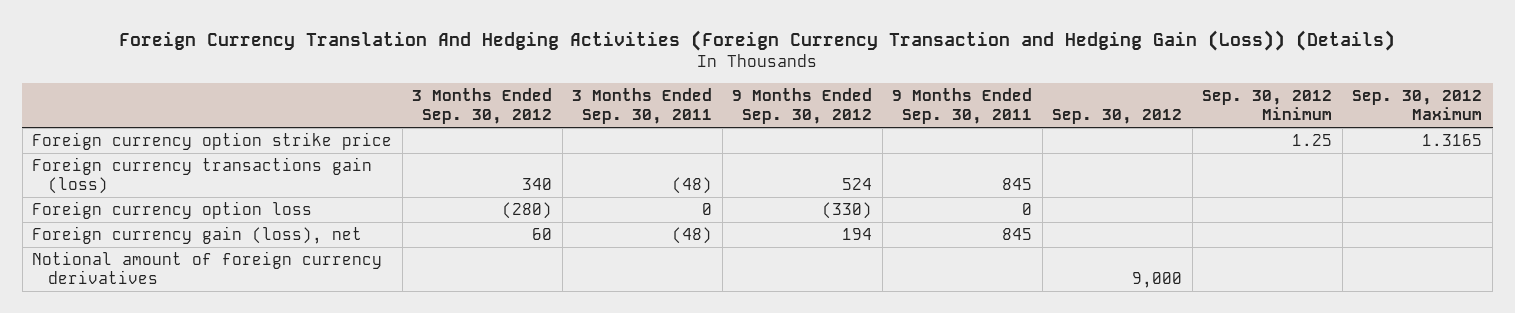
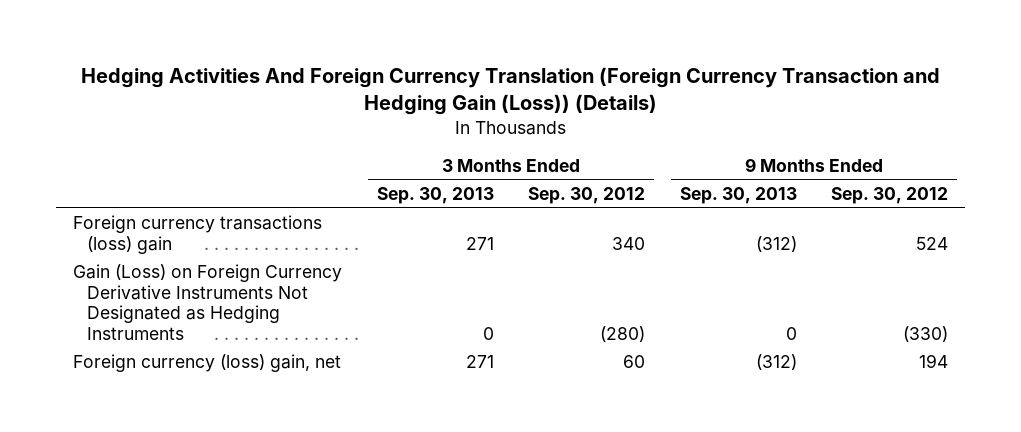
[119,30,1396,52] Foreign Currency Translation And Hedging Activities (Foreign Currency Transaction and Hedging Gain (Loss)) (Details) -> [80,67,940,116] Hedging Activities And Foreign Currency Translation (Foreign Currency Transaction and Hedging Gain (Loss)) (Details)
[572,87,713,125] 3 Months Ended Sep. 30, 2011 -> none
[892,87,1033,125] 9 Months Ended Sep. 30, 2011 -> none
[1052,109,1183,125] Sep. 30, 2012 -> none
[1202,89,1333,121] Sep. 30, 2012 Minimum -> none
[1352,89,1483,121] Sep. 30, 2012 Maximum -> none
none -> [376,186,494,204] Sep. 30, 2013
none -> [679,186,797,204] Sep. 30, 2013
[32,131,393,150] Foreign currency option strike price -> none
[32,250,383,285] Notional amount of foreign currency derivatives -> none
[32,156,373,195] Foreign currency transactions gain (loss) -> [73,215,323,254] Foreign currency transactions (loss) gain
[32,200,313,219] Foreign currency option loss -> [73,264,343,340] Gain (Loss) on Foreign Currency Derivative Instruments Not Designated as Hedging Instruments
[32,225,363,244] Foreign currency gain (loss), net -> [73,354,342,373] Foreign currency (loss) gain, net

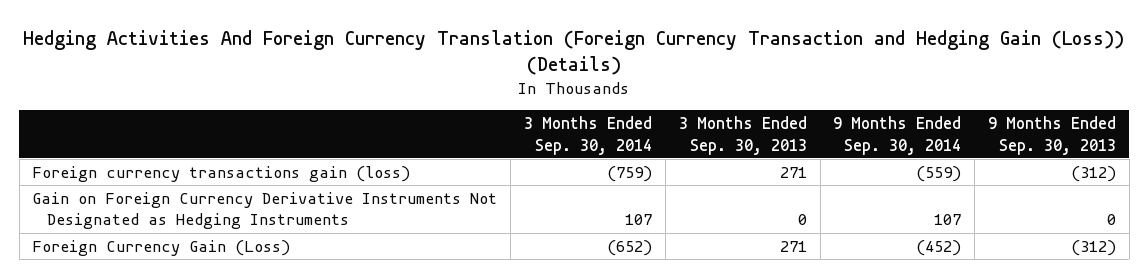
[528,186,646,204] Sep. 30, 2012 -> none
[831,186,949,204] Sep. 30, 2012 -> none
none -> [524,116,653,155] 3 Months Ended Sep. 30, 2014
none -> [833,116,962,155] 9 Months Ended Sep. 30, 2014
[73,215,323,254] Foreign currency transactions (loss) gain -> [32,165,411,182] Foreign currency transactions gain (loss)
[73,264,343,340] Gain (Loss) on Foreign Currency Derivative Instruments Not Designated as Hedging Instruments -> [32,191,498,230] Gain on Foreign Currency Derivative Instruments Not Designated as Hedging Instruments
[73,354,342,373] Foreign currency (loss) gain, net -> [32,239,291,256] Foreign Currency Gain (Loss)

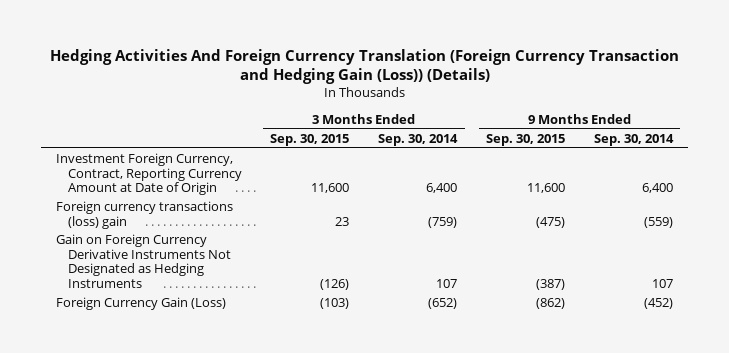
[678,116,807,155] 3 Months Ended Sep. 30, 2013 -> none
[988,116,1117,155] 9 Months Ended Sep. 30, 2013 -> none
none -> [270,133,350,146] Sep. 30, 2015
none -> [486,133,566,146] Sep. 30, 2015
none -> [55,152,242,196] Investment Foreign Currency, Contract, Reporting Currency Amount at Date of Origin
[32,165,411,182] Foreign currency transactions gain (loss) -> [55,200,233,229] Foreign currency transactions (loss) gain

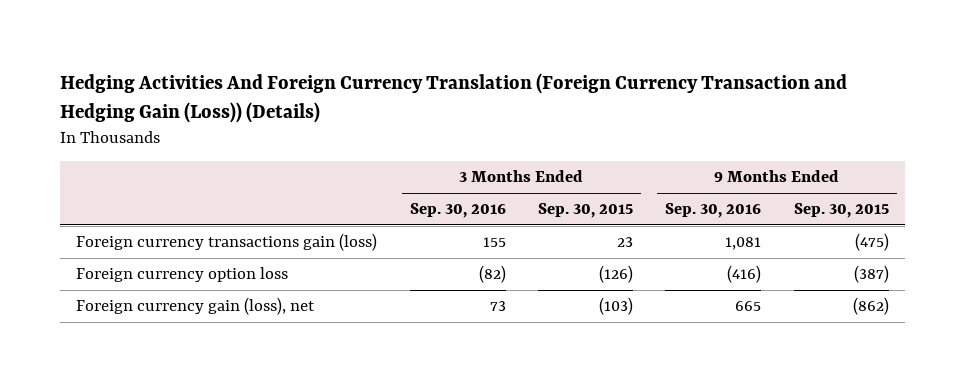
[378,133,459,146] Sep. 30, 2014 -> none
[594,133,675,146] Sep. 30, 2014 -> none
none -> [409,203,506,219] Sep. 30, 2016
none -> [665,203,762,219] Sep. 30, 2016
[55,152,242,196] Investment Foreign Currency, Contract, Reporting Currency Amount at Date of Origin -> none
[55,200,233,229] Foreign currency transactions (loss) gain -> [76,233,378,252] Foreign currency transactions gain (loss)
[55,233,231,288] Gain on Foreign Currency Derivative Instruments Not Designated as Hedging Instruments -> [76,267,289,283] Foreign currency option loss
[55,296,226,310] Foreign Currency Gain (Loss) -> [76,297,316,316] Foreign currency gain (loss), net

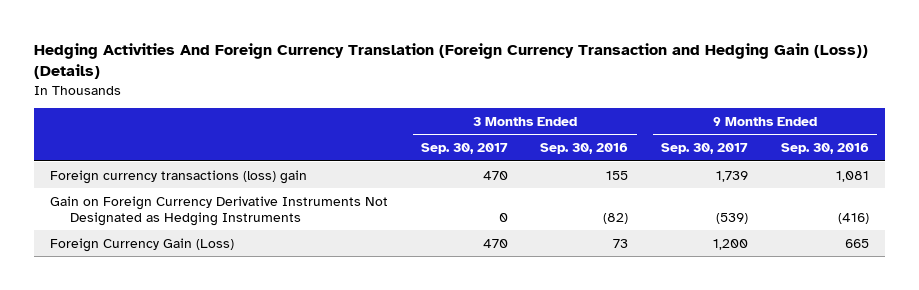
[538,203,634,219] Sep. 30, 2015 -> none
[793,203,889,219] Sep. 30, 2015 -> none
none -> [420,143,508,155] Sep. 30, 2017
none -> [661,143,749,155] Sep. 30, 2017
[76,233,378,252] Foreign currency transactions gain (loss) -> [50,169,308,184] Foreign currency transactions (loss) gain
[76,267,289,283] Foreign currency option loss -> [50,195,389,226] Gain on Foreign Currency Derivative Instruments Not Designated as Hedging Instruments
[76,297,316,316] Foreign currency gain (loss), net -> [50,237,235,252] Foreign Currency Gain (Loss)

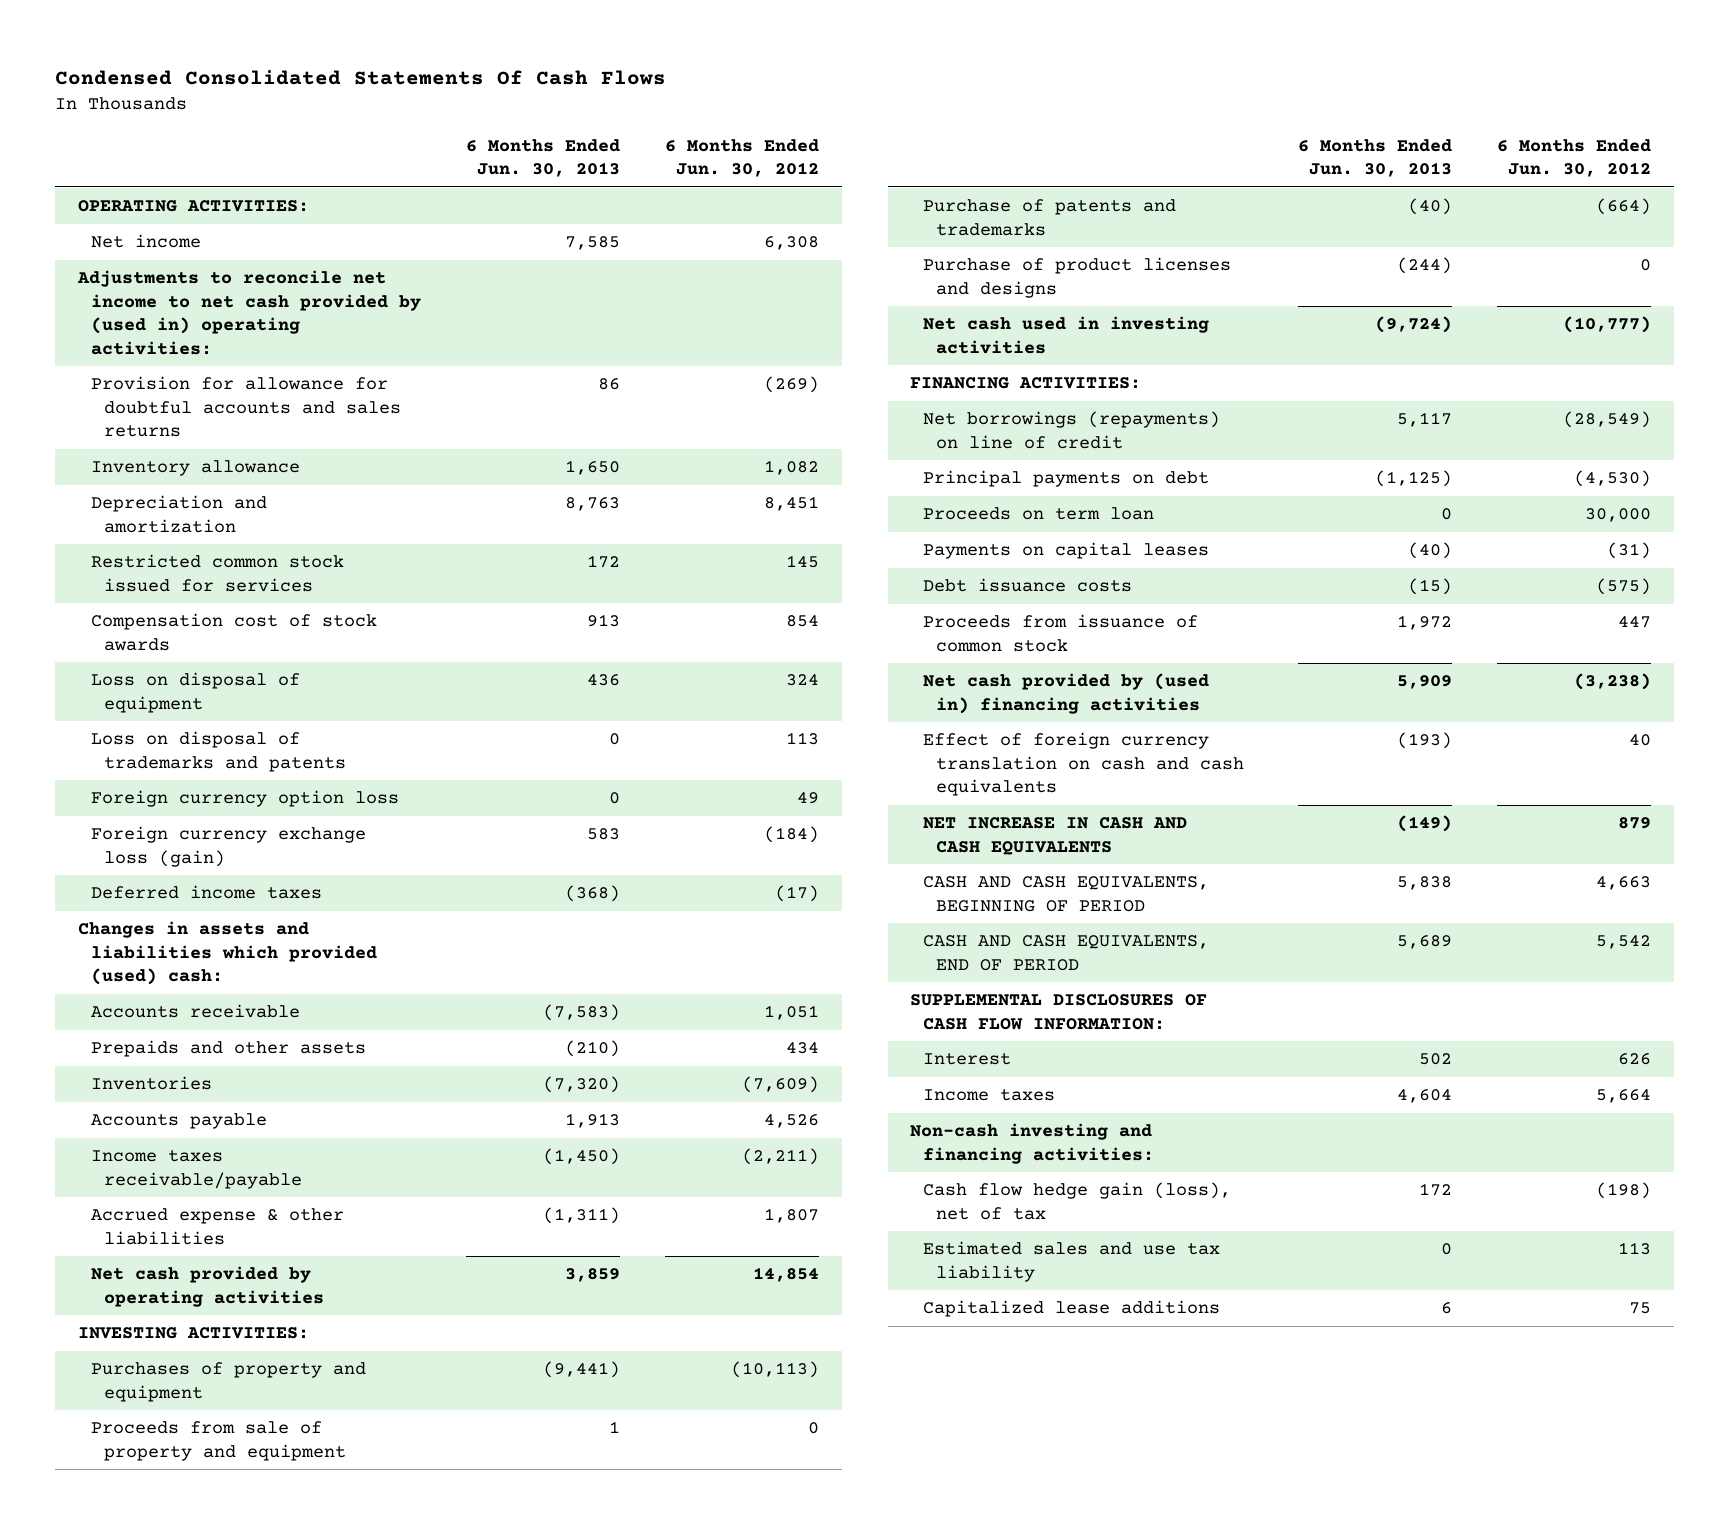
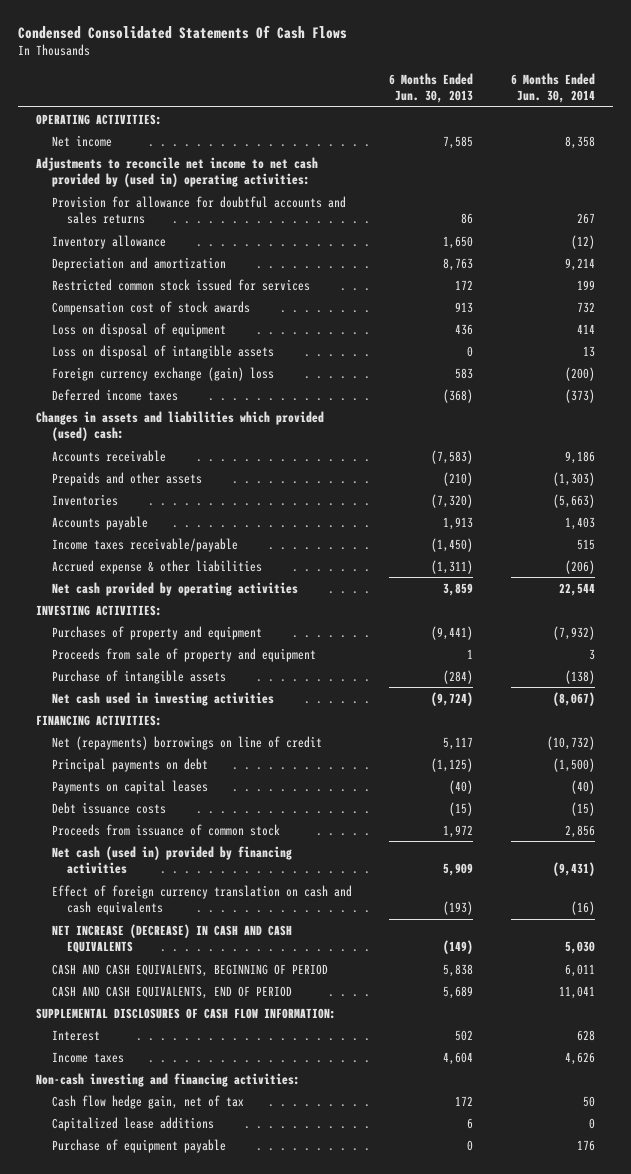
[665,138,820,178] 6 Months Ended Jun. 30, 2012 -> none
none -> [510,73,595,104] 6 Months Ended Jun. 30, 2014
[91,790,400,808] Foreign currency option loss -> none
[91,731,347,772] Loss on disposal of trademarks and patents -> [51,344,274,359] Loss on disposal of intangible assets
[91,826,367,867] Foreign currency exchange loss (gain) -> [51,366,274,381] Foreign currency exchange (gain) loss
[923,199,1177,236] Purchase of patents and trademarks -> none
[923,257,1232,298] Purchase of product licenses and designs -> none
none -> [51,669,226,684] Purchase of intangible assets
[923,411,1221,449] Net borrowings (repayments) on line of credit -> [51,735,322,750] Net (repayments) borrowings on line of credit
[923,507,1155,521] Proceeds on term loan -> none
[923,673,1210,714] Net cash provided by (used in) financing activities -> [51,845,292,874] Net cash (used in) provided by financing activities
[923,817,1188,855] NET INCREASE IN CASH AND CASH EQUIVALENTS -> [51,923,292,953] NET INCREASE (DECREASE) IN CASH AND CASH EQUIVALENTS
[923,1241,1221,1282] Estimated sales and use tax liability -> none
[923,1182,1232,1220] Cash flow hedge gain (loss), net of tax -> [51,1094,244,1109] Cash flow hedge gain, net of tax
none -> [51,1138,226,1153] Purchase of equipment payable

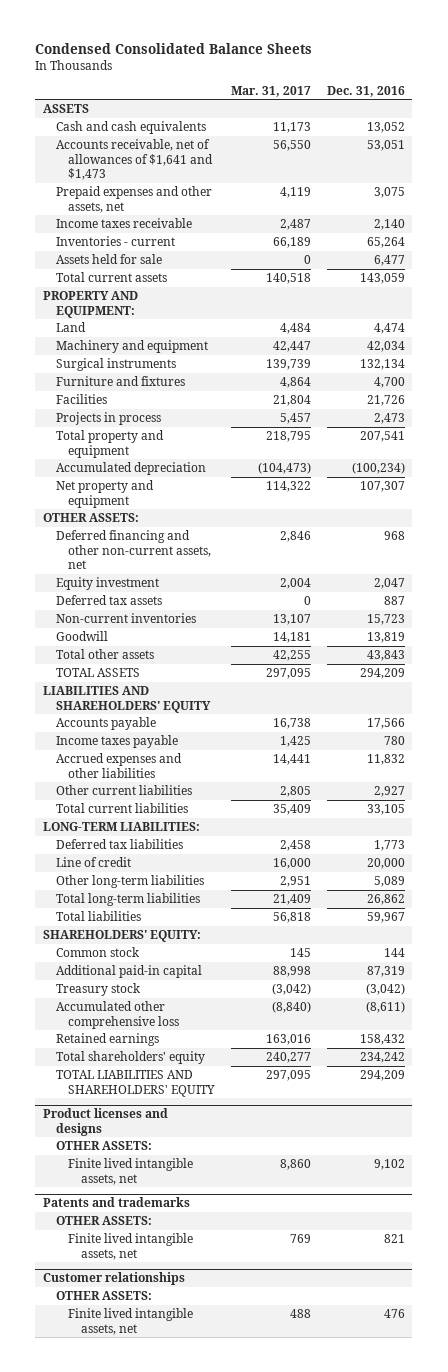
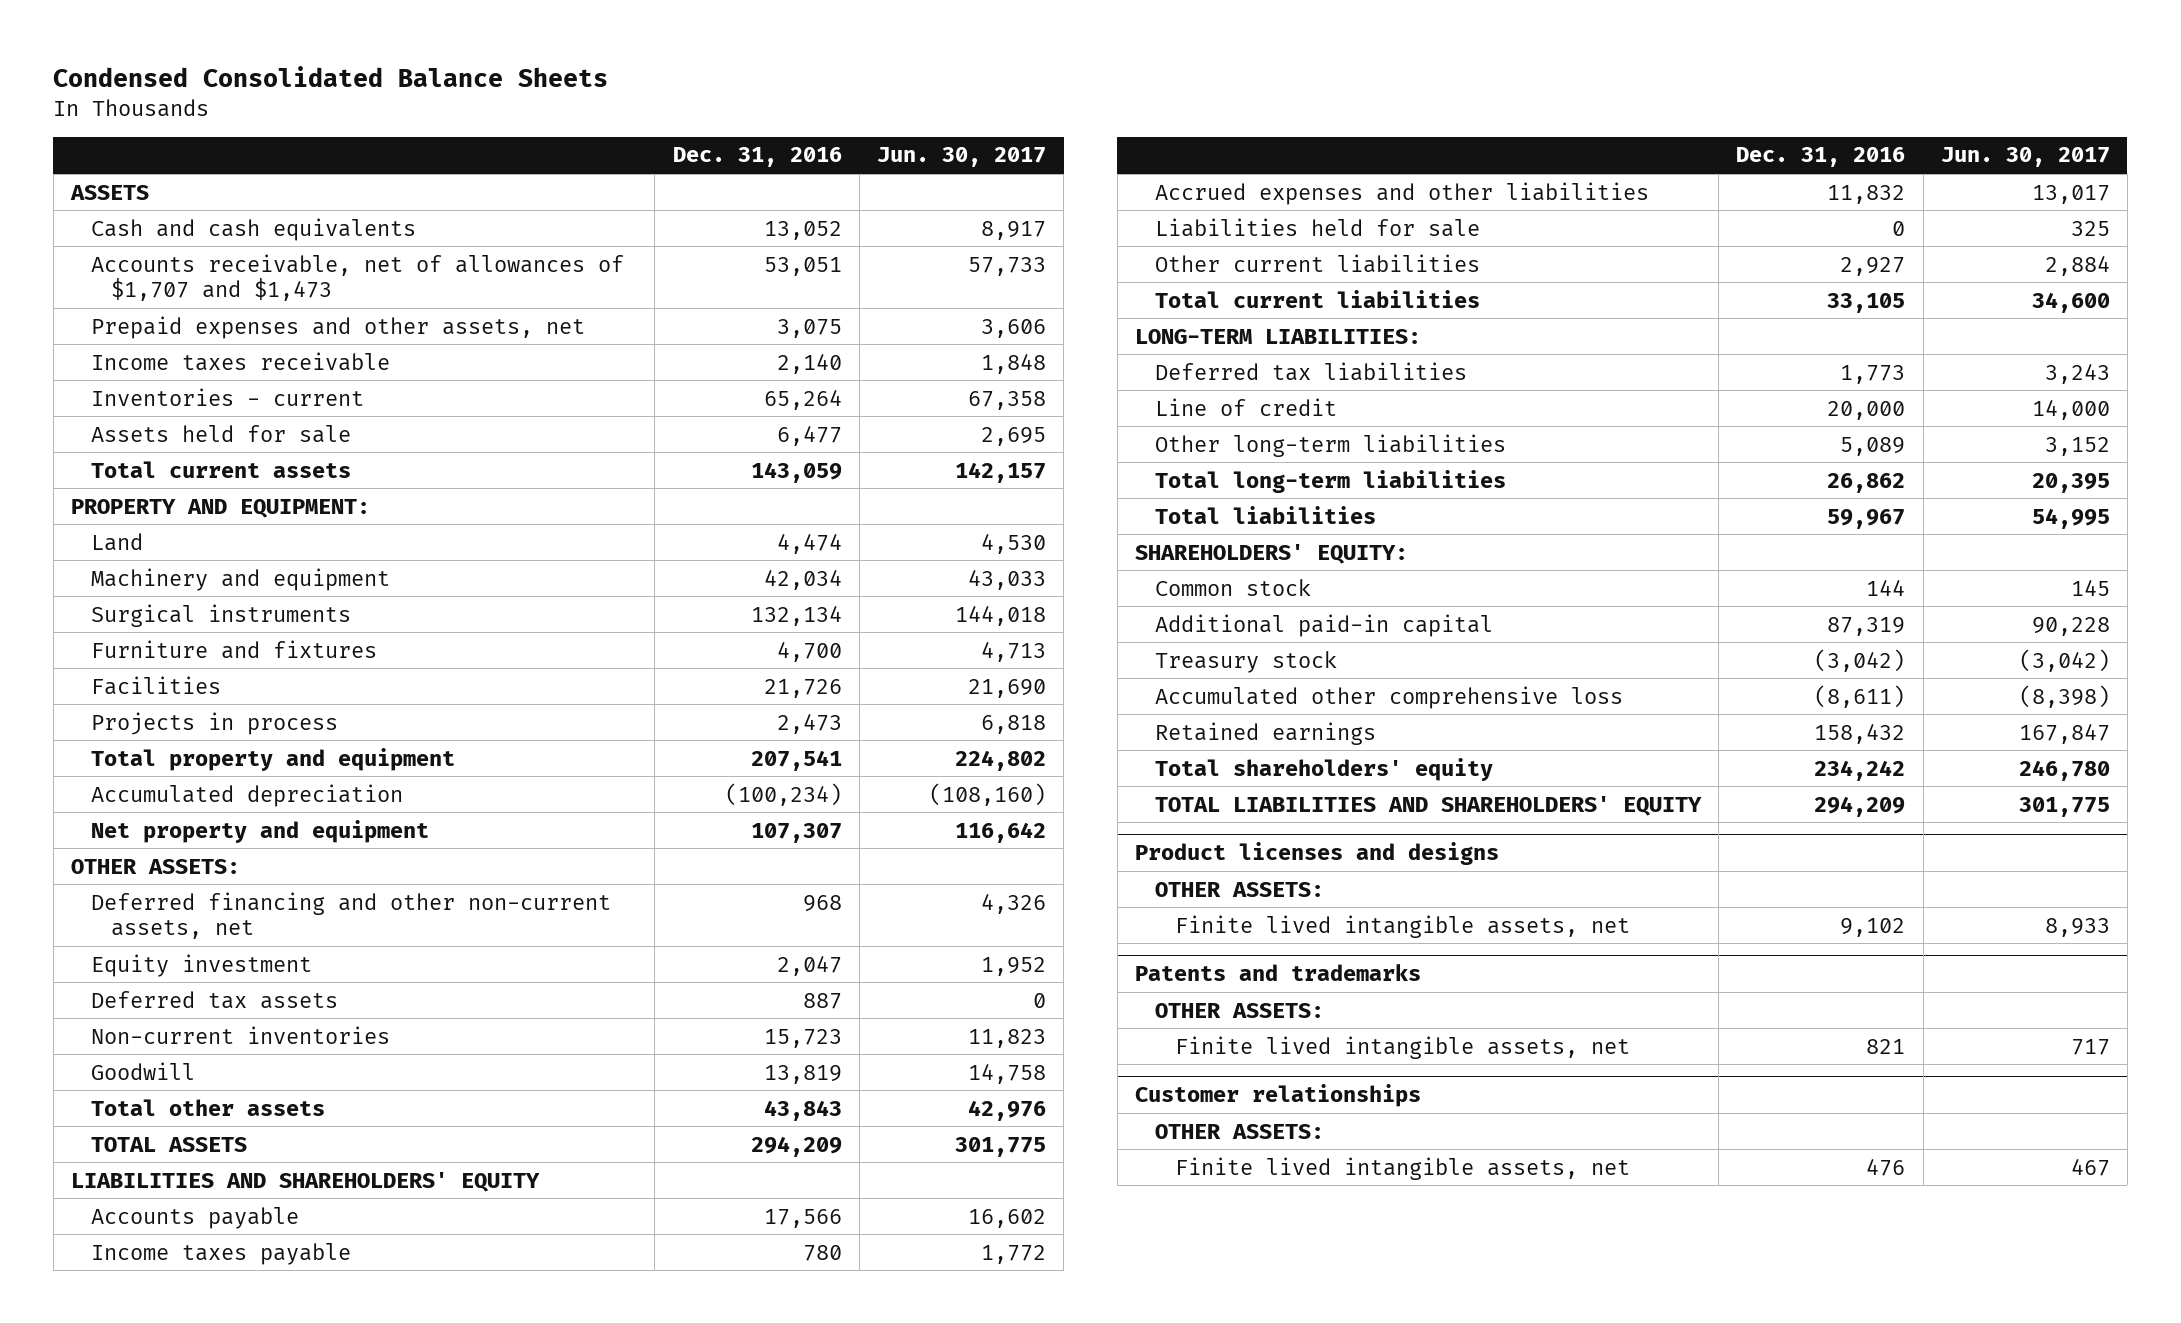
[230,85,311,97] Mar. 31, 2017 -> none
none -> [876,147,1046,168] Jun. 30, 2017
[55,139,214,181] Accounts receivable, net of allowances of $1,641 and $1,473 -> [91,253,625,301] Accounts receivable, net of allowances of $1,707 and $1,473
none -> [1154,217,1480,237] Liabilities held for sale

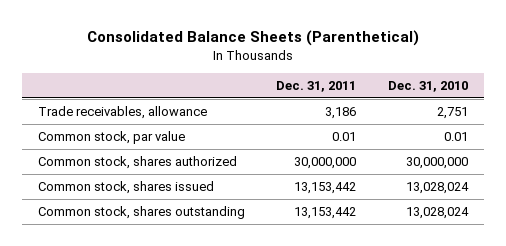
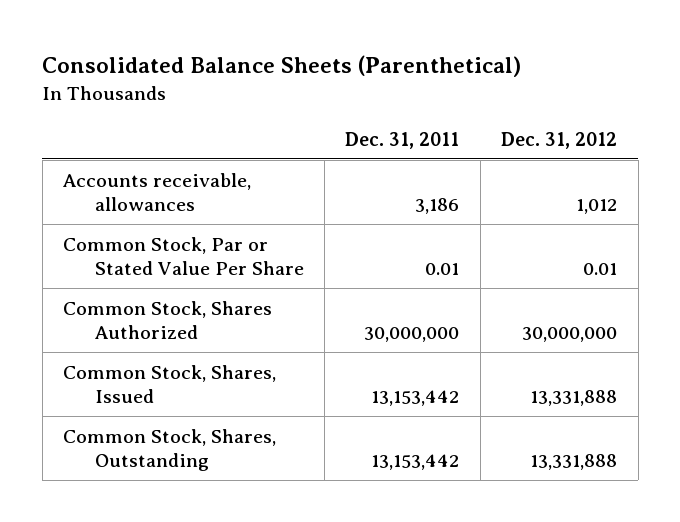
[388,80,469,92] Dec. 31, 2010 -> none
none -> [501,131,618,149] Dec. 31, 2012
[37,106,207,120] Trade receivables, allowance -> [63,172,252,212] Accounts receivable, allowances
[37,131,185,145] Common stock, par value -> [63,236,304,276] Common Stock, Par or Stated Value Per Share
[37,156,237,170] Common stock, shares authorized -> [63,300,273,340] Common Stock, Shares Authorized
[37,181,214,195] Common stock, shares issued -> [63,364,277,404] Common Stock, Shares, Issued
[37,206,245,220] Common stock, shares outstanding -> [63,428,277,472] Common Stock, Shares, Outstanding

